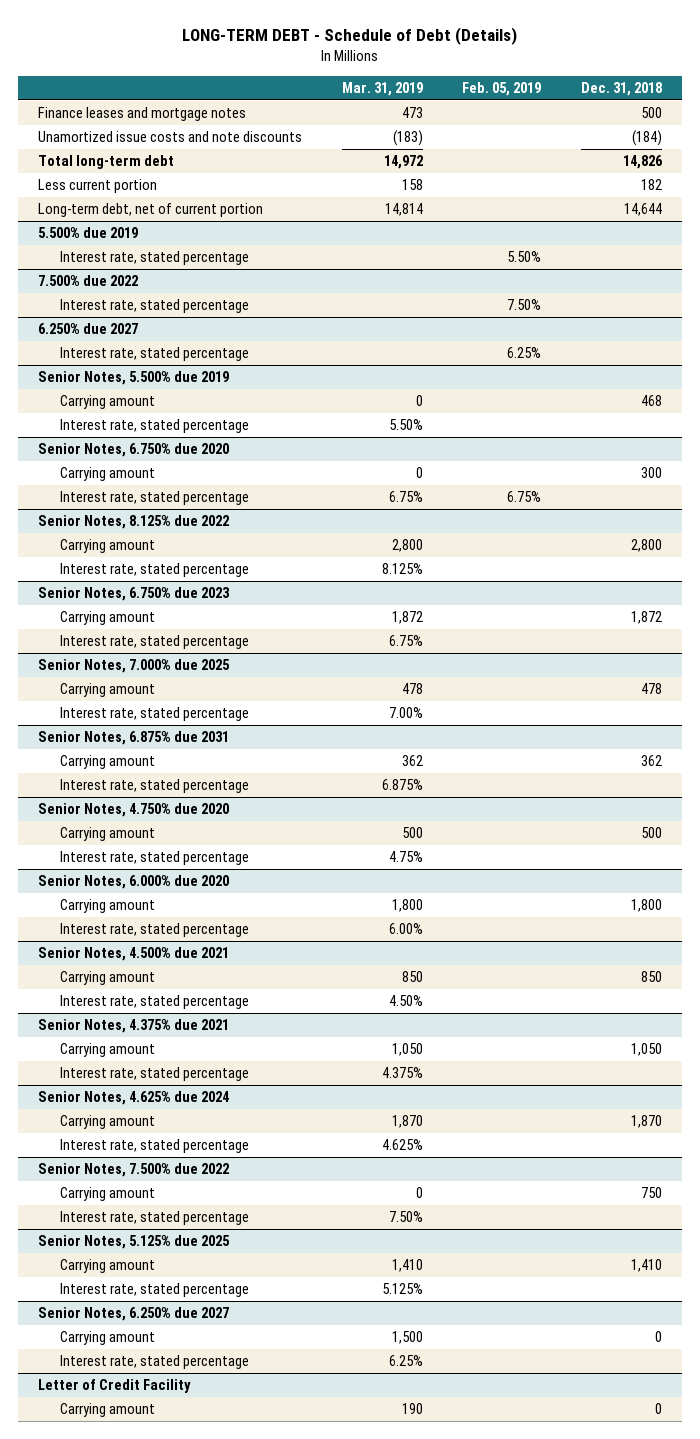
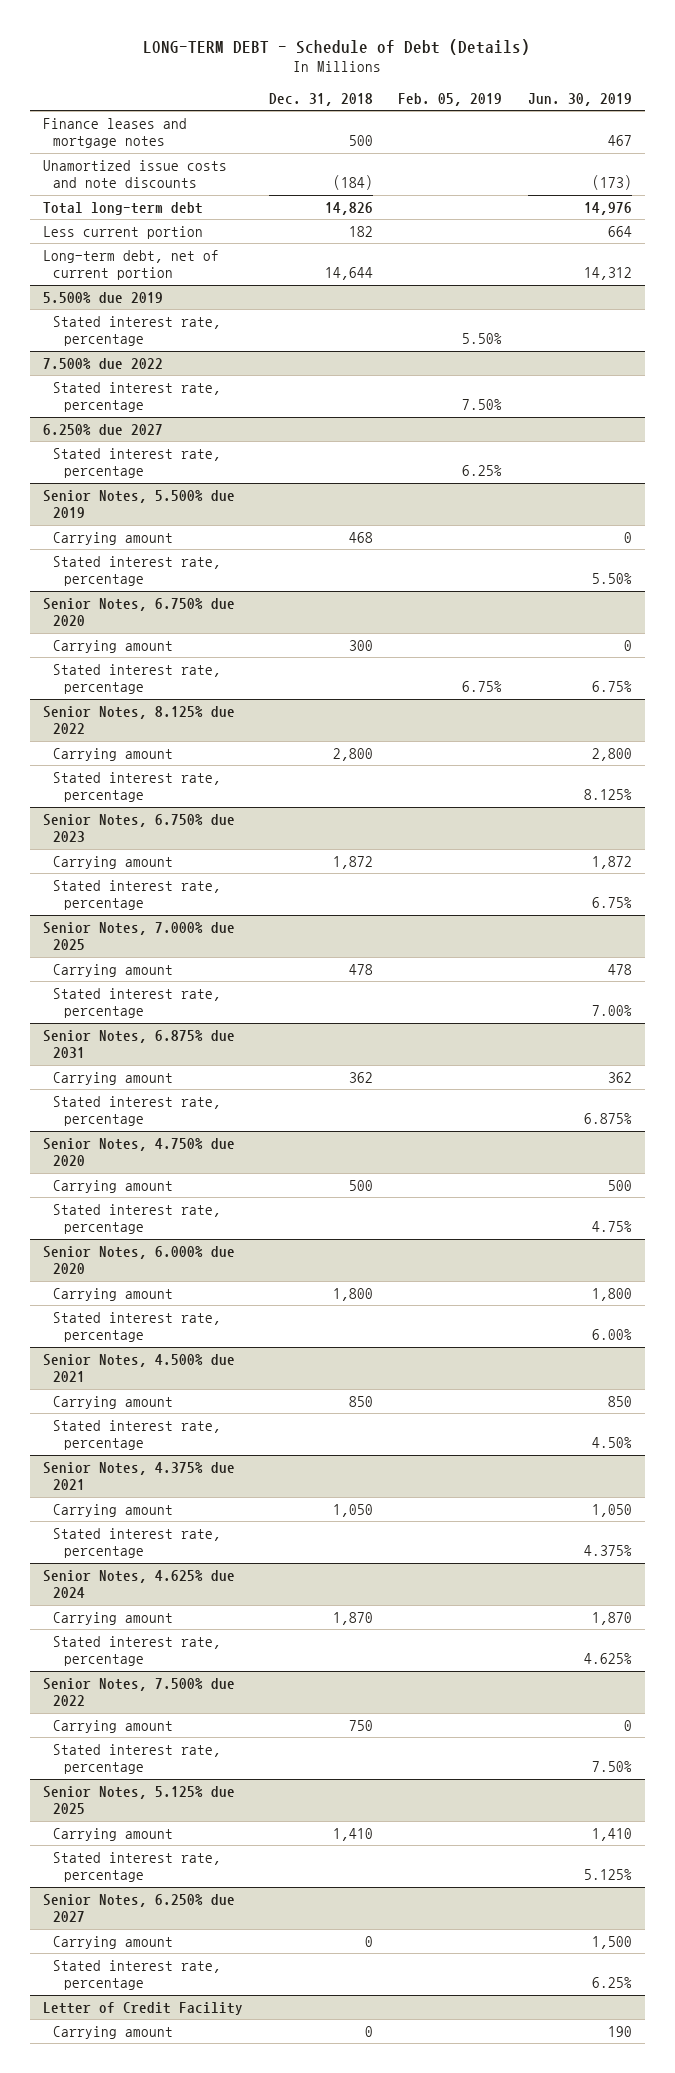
[341,81,423,96] Mar. 31, 2019 -> none
none -> [527,92,632,106] Jun. 30, 2019
[59,251,249,266] Interest rate, stated percentage -> [53,315,222,346] Stated interest rate, percentage
[59,299,249,314] Interest rate, stated percentage -> [53,381,222,412] Stated interest rate, percentage
[59,347,249,362] Interest rate, stated percentage -> [53,447,222,478] Stated interest rate, percentage
[59,419,249,434] Interest rate, stated percentage -> [53,555,222,586] Stated interest rate, percentage
[59,491,249,506] Interest rate, stated percentage -> [53,663,222,694] Stated interest rate, percentage
[59,563,249,578] Interest rate, stated percentage -> [53,771,222,802] Stated interest rate, percentage
[59,635,249,650] Interest rate, stated percentage -> [53,879,222,910] Stated interest rate, percentage
[59,707,249,722] Interest rate, stated percentage -> [53,987,222,1018] Stated interest rate, percentage
[59,779,249,794] Interest rate, stated percentage -> [53,1095,222,1126] Stated interest rate, percentage
[59,851,249,866] Interest rate, stated percentage -> [53,1203,222,1234] Stated interest rate, percentage
[59,923,249,938] Interest rate, stated percentage -> [53,1311,222,1342] Stated interest rate, percentage
[59,995,249,1010] Interest rate, stated percentage -> [53,1419,222,1450] Stated interest rate, percentage
[59,1067,249,1082] Interest rate, stated percentage -> [53,1527,222,1558] Stated interest rate, percentage
[59,1139,249,1154] Interest rate, stated percentage -> [53,1635,222,1666] Stated interest rate, percentage
[59,1211,249,1226] Interest rate, stated percentage -> [53,1743,222,1774] Stated interest rate, percentage
[59,1283,249,1298] Interest rate, stated percentage -> [53,1851,222,1882] Stated interest rate, percentage
[59,1355,249,1370] Interest rate, stated percentage -> [53,1959,222,1990] Stated interest rate, percentage

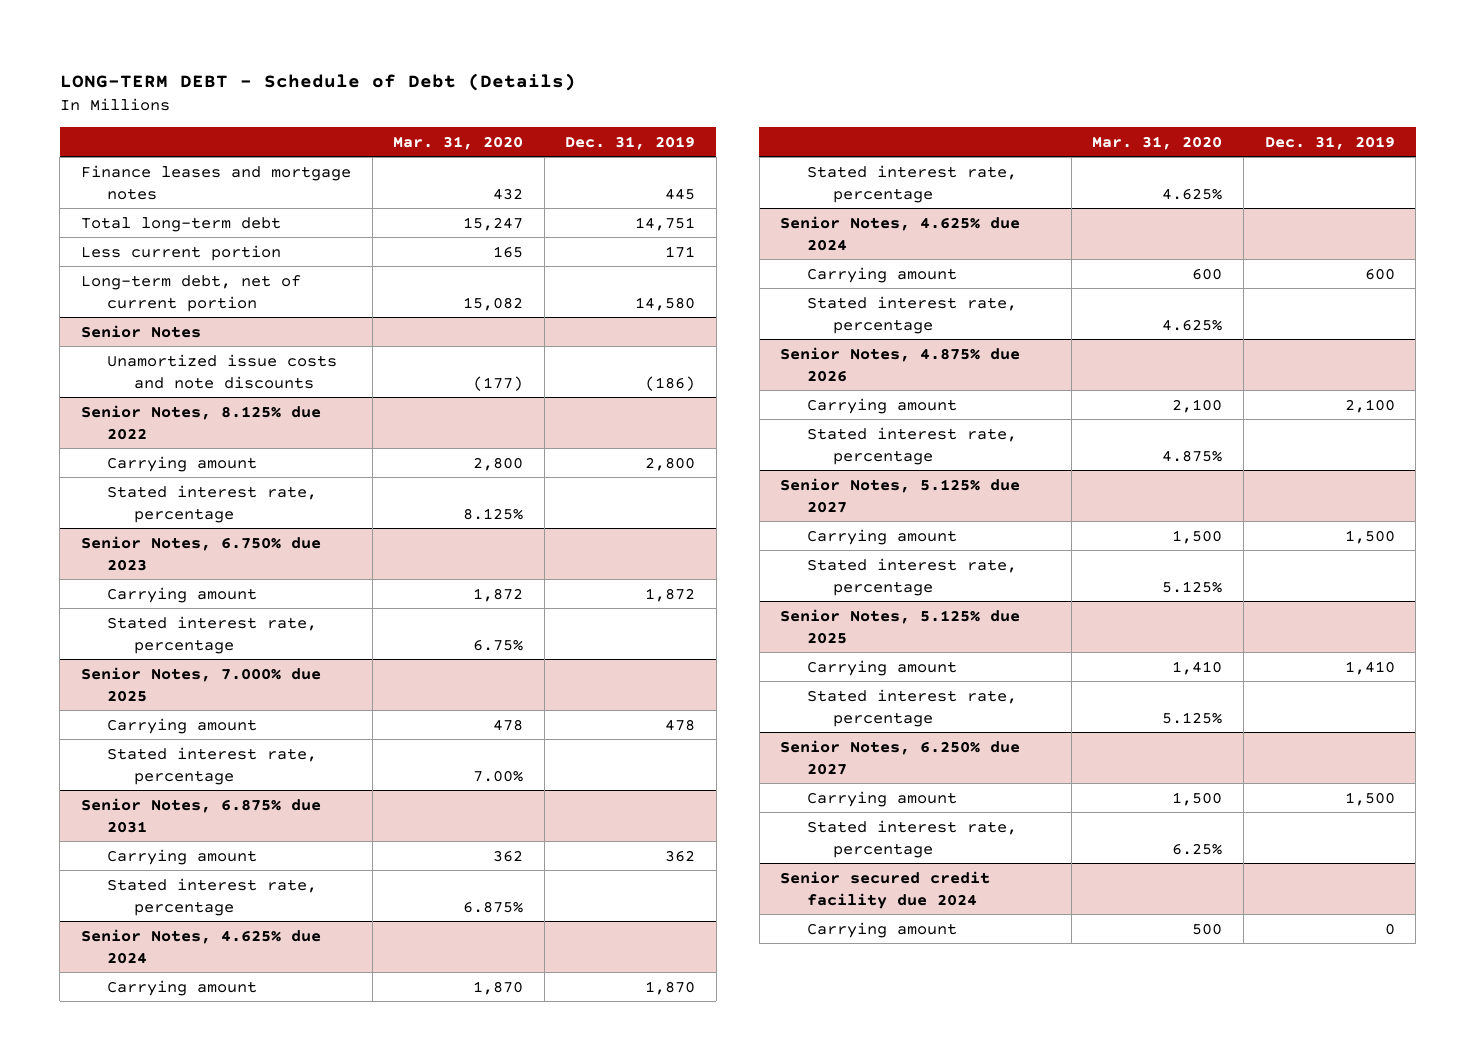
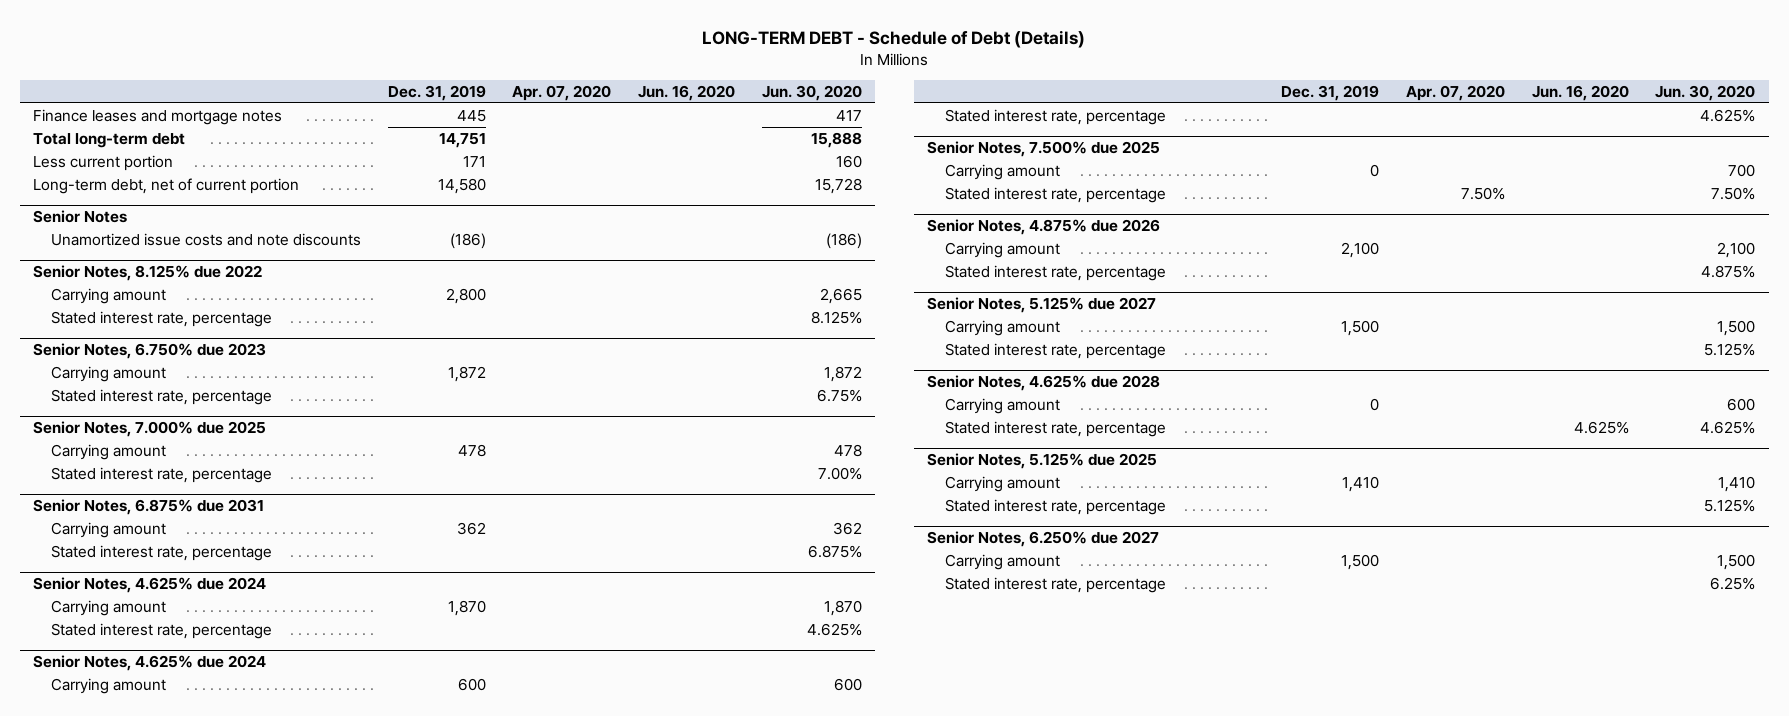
[393,135,524,150] Mar. 31, 2020 -> none
none -> [512,85,612,102] Apr. 07, 2020
none -> [638,85,736,102] Jun. 16, 2020
none -> [761,85,862,102] Jun. 30, 2020
none -> [926,141,1160,158] Senior Notes, 7.500% due 2025
none -> [944,163,1060,180] Carrying amount
none -> [944,186,1166,203] Stated interest rate, percentage
none -> [926,375,1160,392] Senior Notes, 4.625% due 2028
none -> [944,397,1060,414] Carrying amount
none -> [944,420,1166,437] Stated interest rate, percentage
[780,870,991,909] Senior secured credit facility due 2024 -> none
[806,921,957,938] Carrying amount -> none

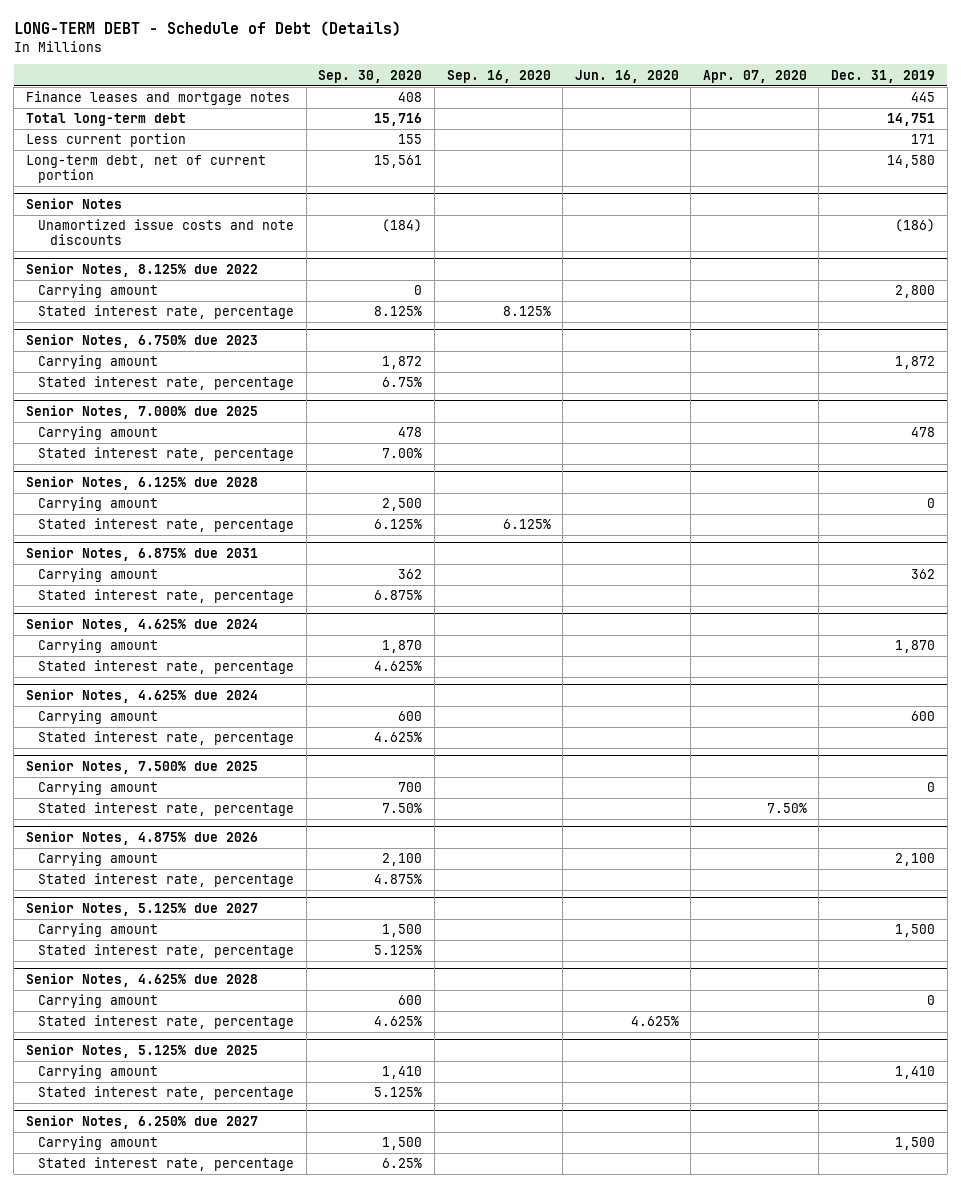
[761,85,862,102] Jun. 30, 2020 -> none
none -> [318,69,423,83] Sep. 30, 2020
none -> [446,69,551,83] Sep. 16, 2020
none -> [26,475,259,490] Senior Notes, 6.125% due 2028
none -> [38,497,159,512] Carrying amount
none -> [38,518,295,533] Stated interest rate, percentage

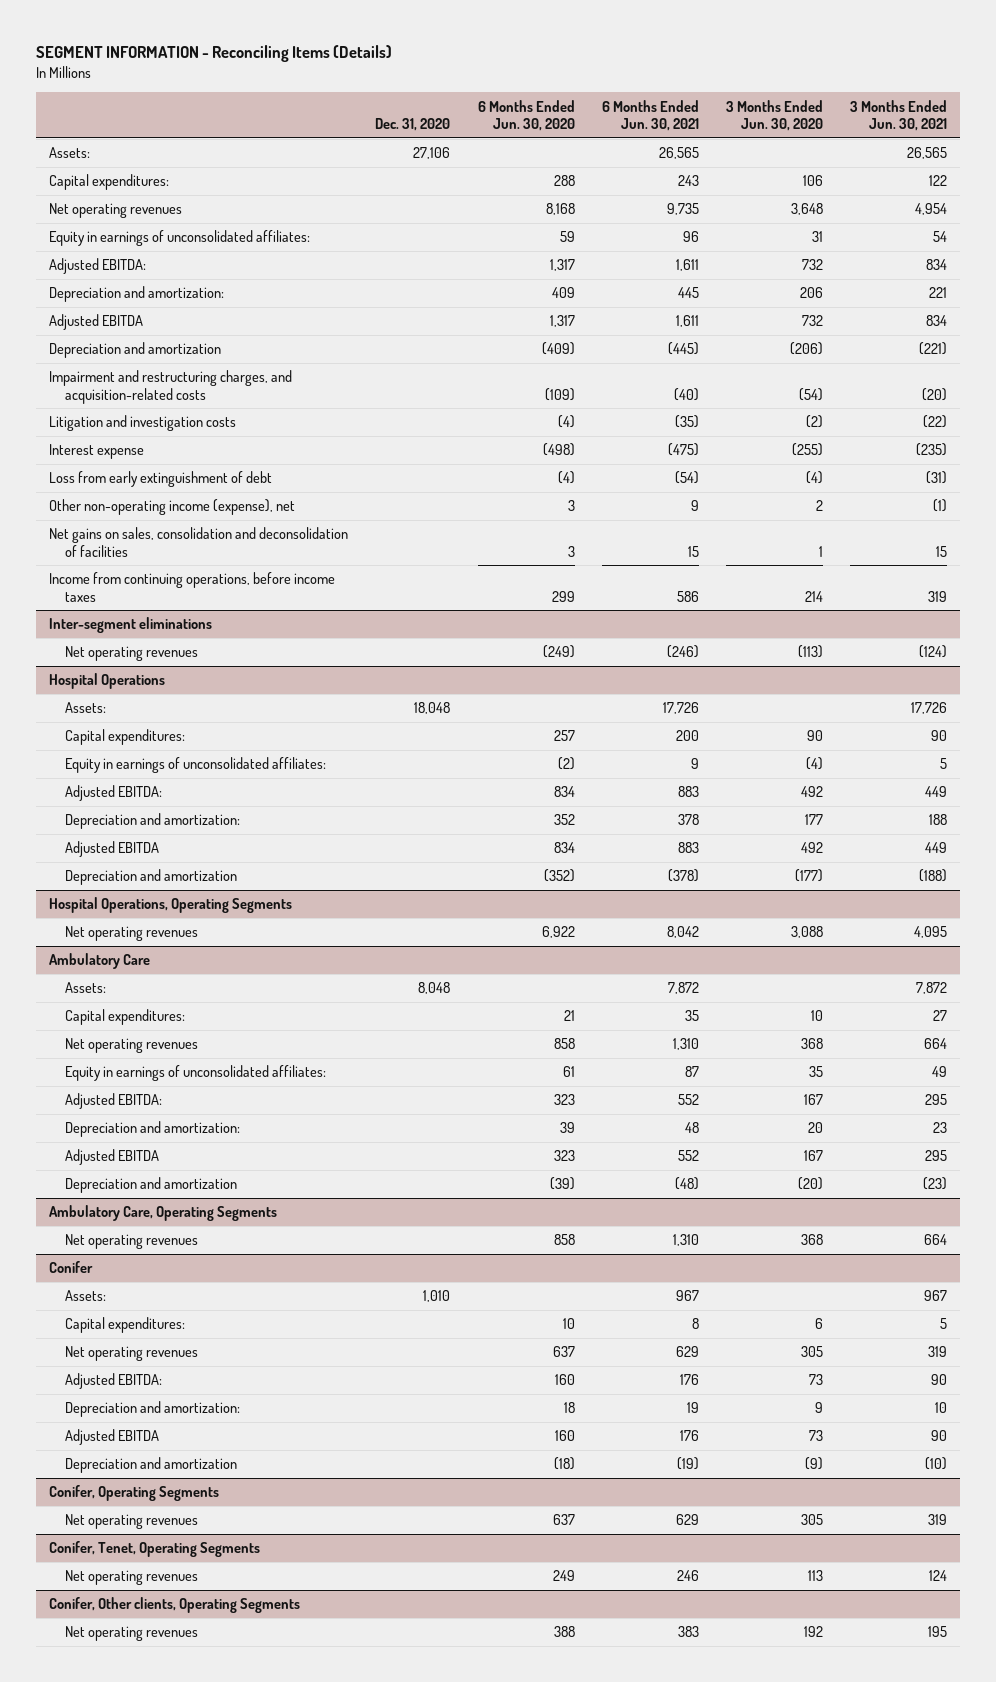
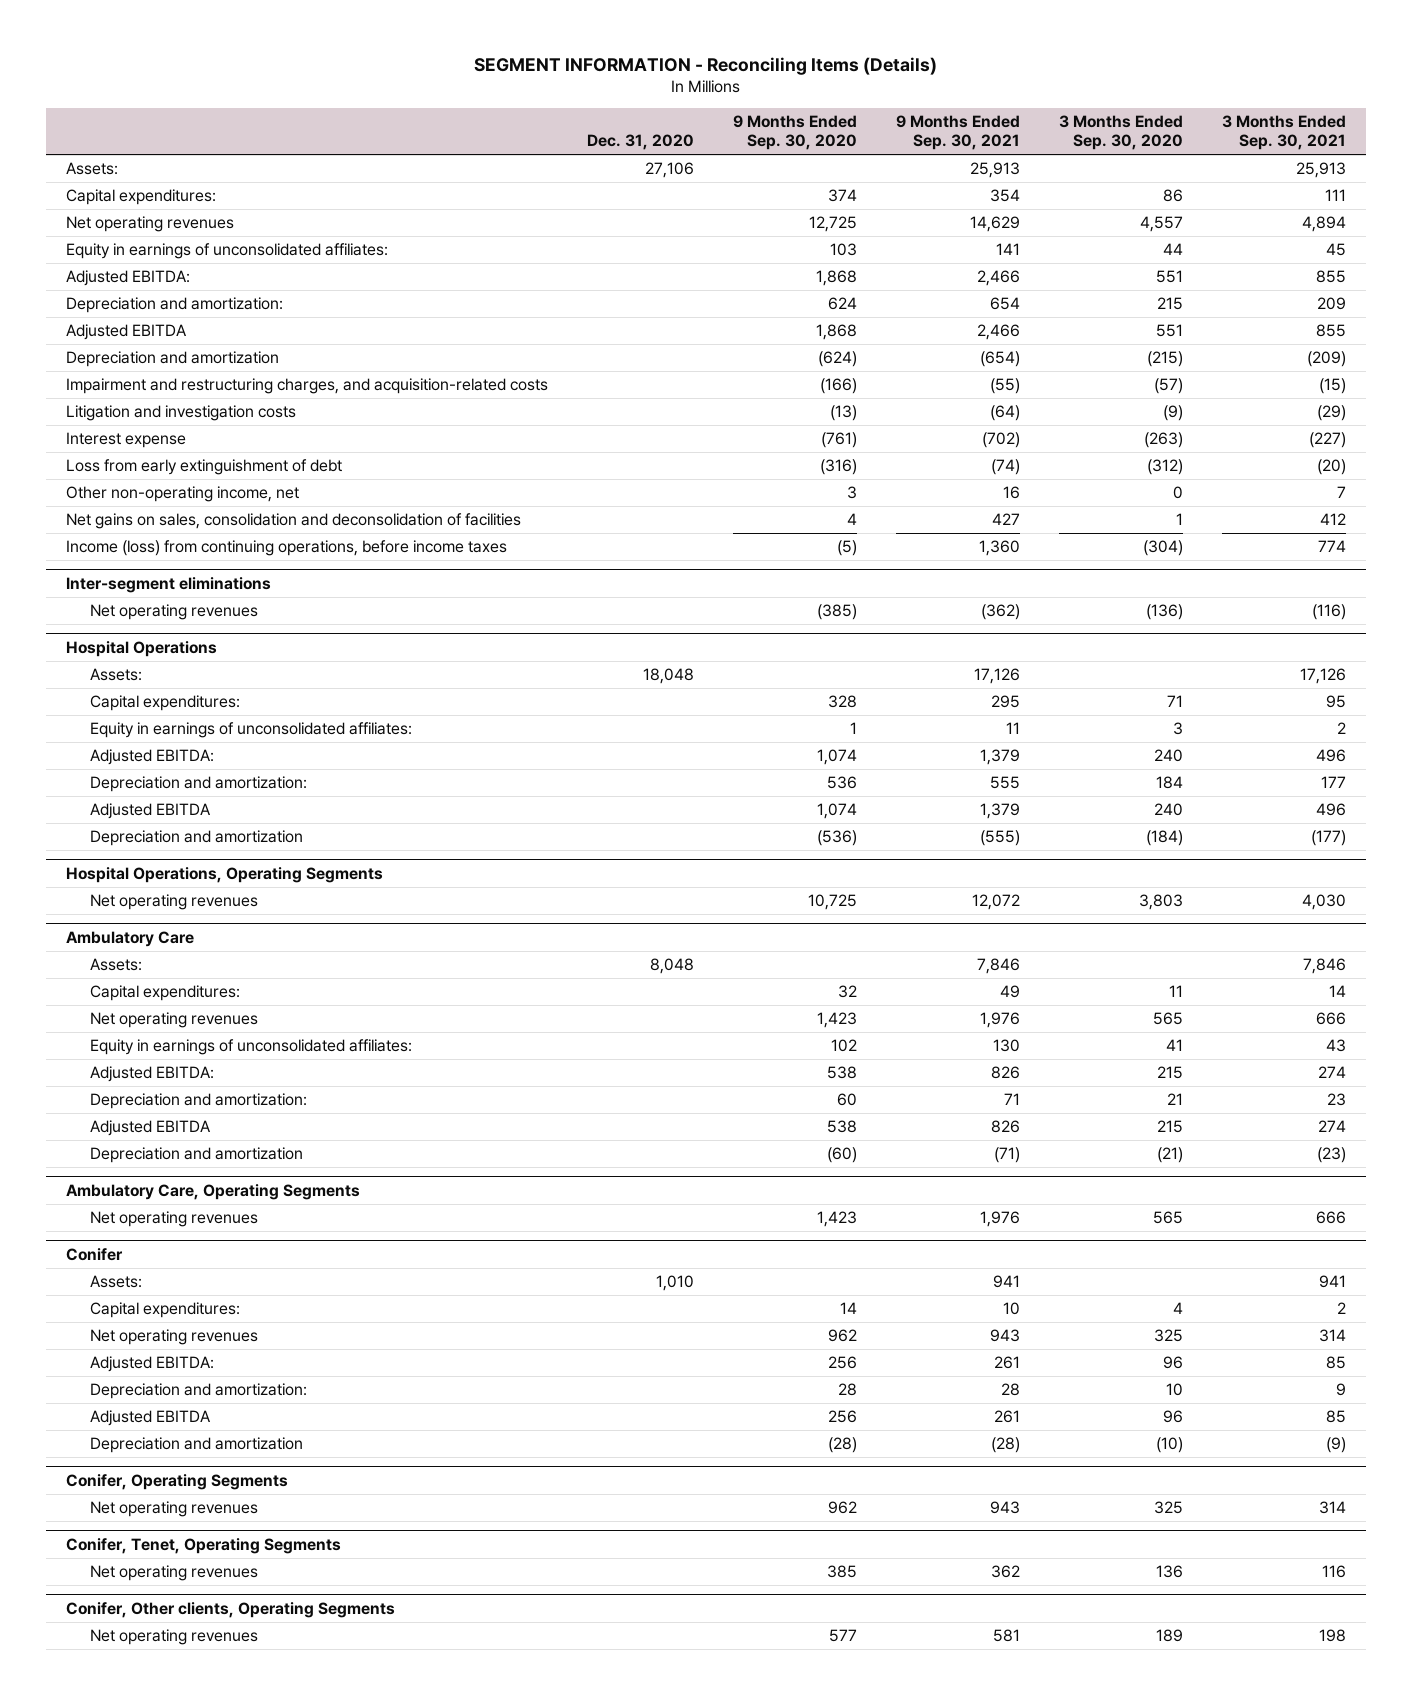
[477,99,575,131] 6 Months Ended Jun. 30, 2020 -> none
[601,99,699,131] 6 Months Ended Jun. 30, 2021 -> none
[725,99,823,131] 3 Months Ended Jun. 30, 2020 -> none
[849,99,947,131] 3 Months Ended Jun. 30, 2021 -> none
none -> [733,115,858,150] 9 Months Ended Sep. 30, 2020
none -> [896,115,1021,150] 9 Months Ended Sep. 30, 2021
none -> [1059,115,1184,150] 3 Months Ended Sep. 30, 2020
none -> [1222,115,1347,150] 3 Months Ended Sep. 30, 2021
[49,499,296,516] Other non-operating income (expense), net -> [65,486,299,503] Other non-operating income, net
[49,572,336,602] Income from continuing operations, before income taxes -> [65,540,507,557] Income (loss) from continuing operations, before income taxes

